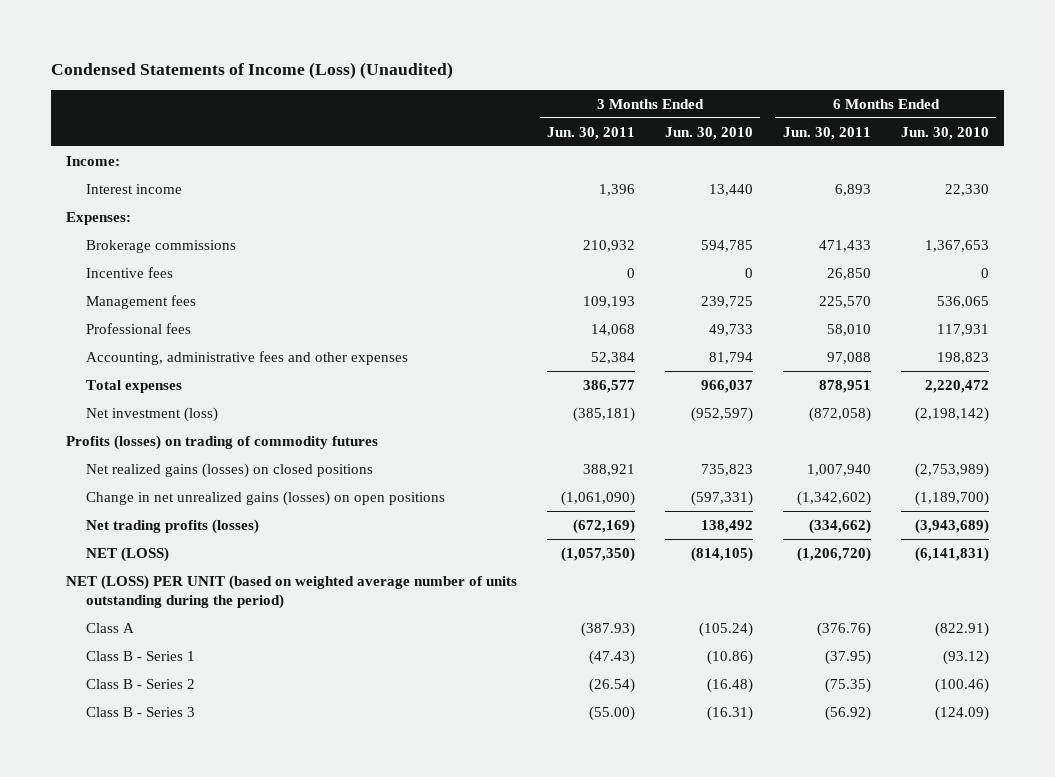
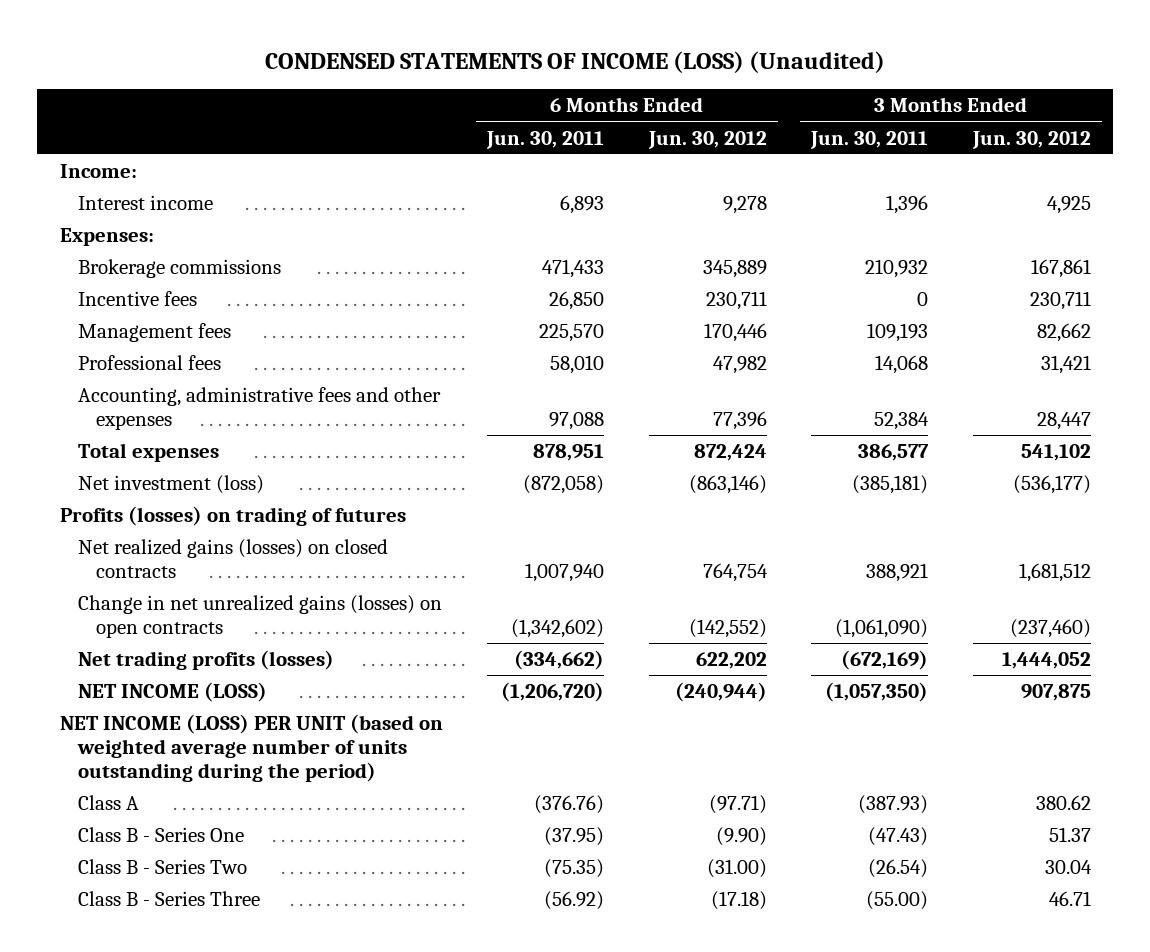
[51,61,454,79] Condensed Statements of Income (Loss) (Unaudited) -> [265,50,886,73] CONDENSED STATEMENTS OF INCOME (LOSS) (Unaudited)
[664,126,753,140] Jun. 30, 2010 -> none
[900,126,989,140] Jun. 30, 2010 -> none
none -> [647,130,767,149] Jun. 30, 2012
none -> [971,130,1091,149] Jun. 30, 2012
[66,434,379,450] Profits (losses) on trading of commodity futures -> [59,506,406,527] Profits (losses) on trading of futures
[85,462,373,478] Net realized gains (losses) on closed positions -> [77,539,388,578] Net realized gains (losses) on closed contracts
[85,490,445,506] Change in net unrealized gains (losses) on open positions -> [77,595,442,638] Change in net unrealized gains (losses) on open contracts
[85,546,169,562] NET (LOSS) -> [77,682,267,703] NET INCOME (LOSS)
[66,574,518,610] NET (LOSS) PER UNIT (based on weighted average number of units outstanding during the period) -> [59,714,443,782] NET INCOME (LOSS) PER UNIT (based on weighted average number of units outstanding during the period)
[85,650,195,661] Class B - Series 1 -> [77,827,244,843] Class B - Series One
[85,678,195,689] Class B - Series 2 -> [77,859,247,875] Class B - Series Two
[85,706,195,717] Class B - Series 3 -> [77,891,260,907] Class B - Series Three

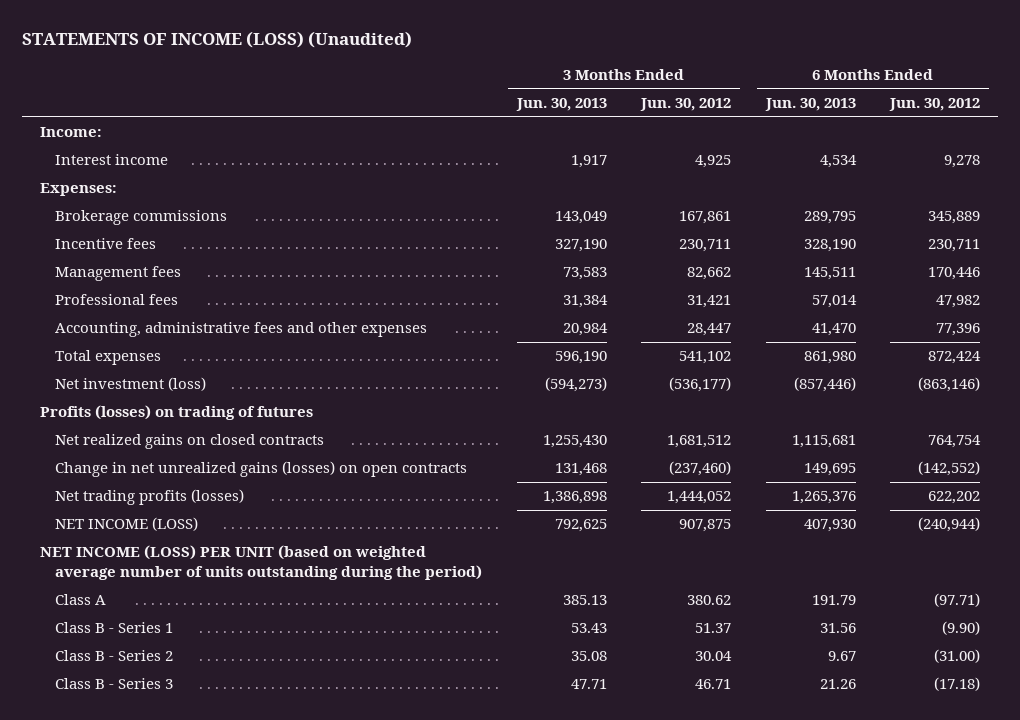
[265,50,886,73] CONDENSED STATEMENTS OF INCOME (LOSS) (Unaudited) -> [22,31,413,49] STATEMENTS OF INCOME (LOSS) (Unaudited)
[486,130,605,149] Jun. 30, 2011 -> none
[810,130,929,149] Jun. 30, 2011 -> none
none -> [515,98,607,112] Jun. 30, 2013
none -> [764,98,856,112] Jun. 30, 2013
[77,539,388,578] Net realized gains (losses) on closed contracts -> [54,434,324,450] Net realized gains on closed contracts
[77,827,244,843] Class B - Series One -> [54,622,173,634] Class B - Series 1
[77,859,247,875] Class B - Series Two -> [54,650,173,662] Class B - Series 2
[77,891,260,907] Class B - Series Three -> [54,678,173,690] Class B - Series 3

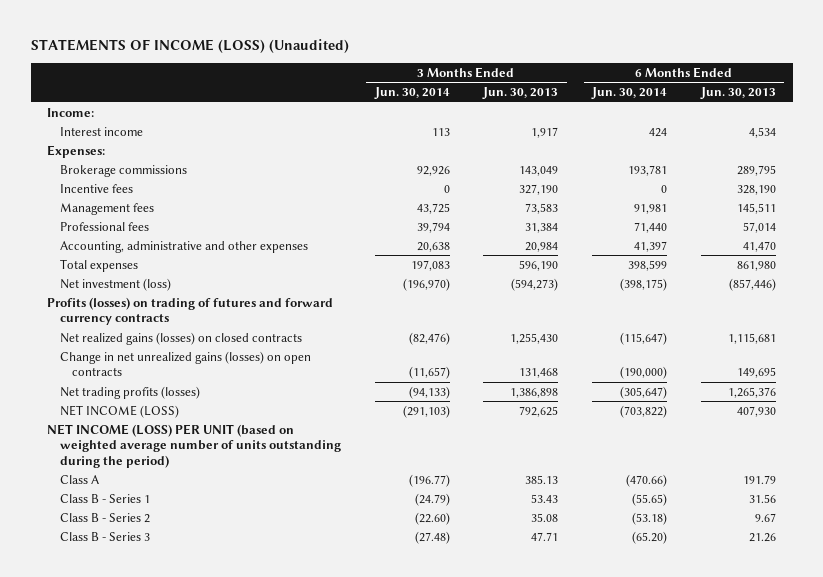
[640,98,732,112] Jun. 30, 2012 -> none
[889,98,981,112] Jun. 30, 2012 -> none
none -> [373,87,450,100] Jun. 30, 2014
none -> [591,87,668,100] Jun. 30, 2014
[54,322,427,338] Accounting, administrative fees and other expenses -> [59,240,308,253] Accounting, administrative and other expenses
[39,405,313,421] Profits (losses) on trading of futures -> [47,296,334,326] Profits (losses) on trading of futures and forward currency contracts
[54,434,324,450] Net realized gains on closed contracts -> [59,331,302,345] Net realized gains (losses) on closed contracts

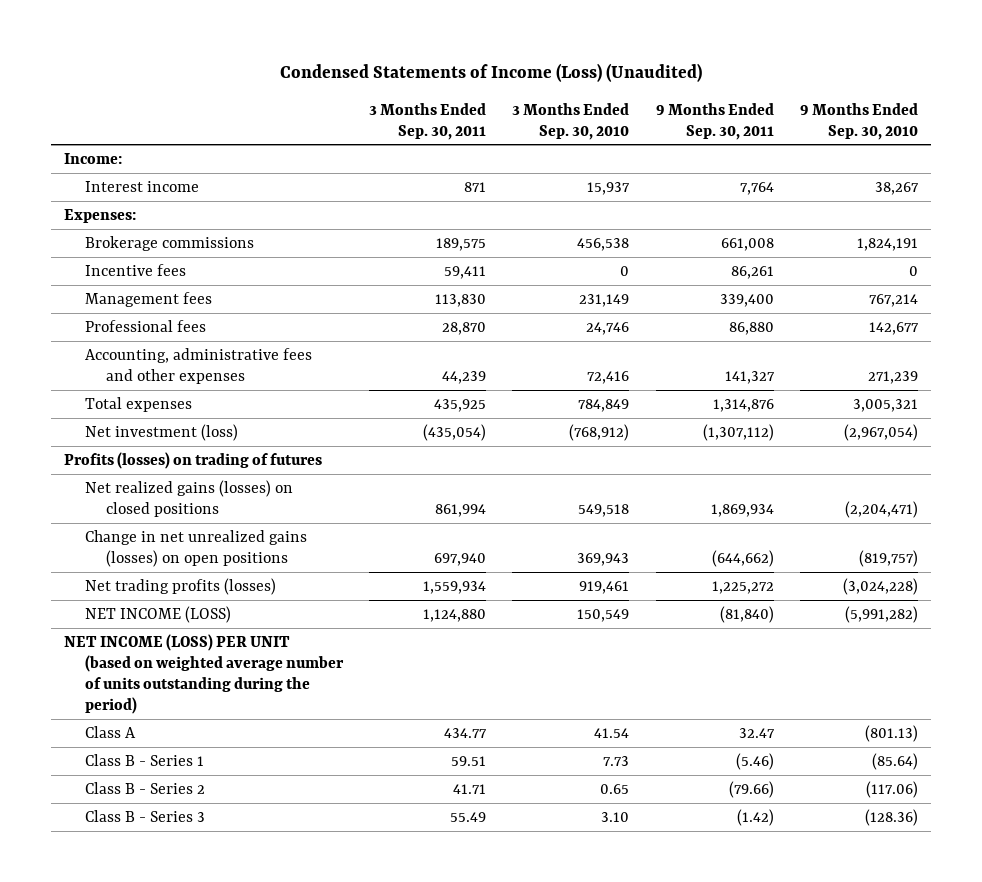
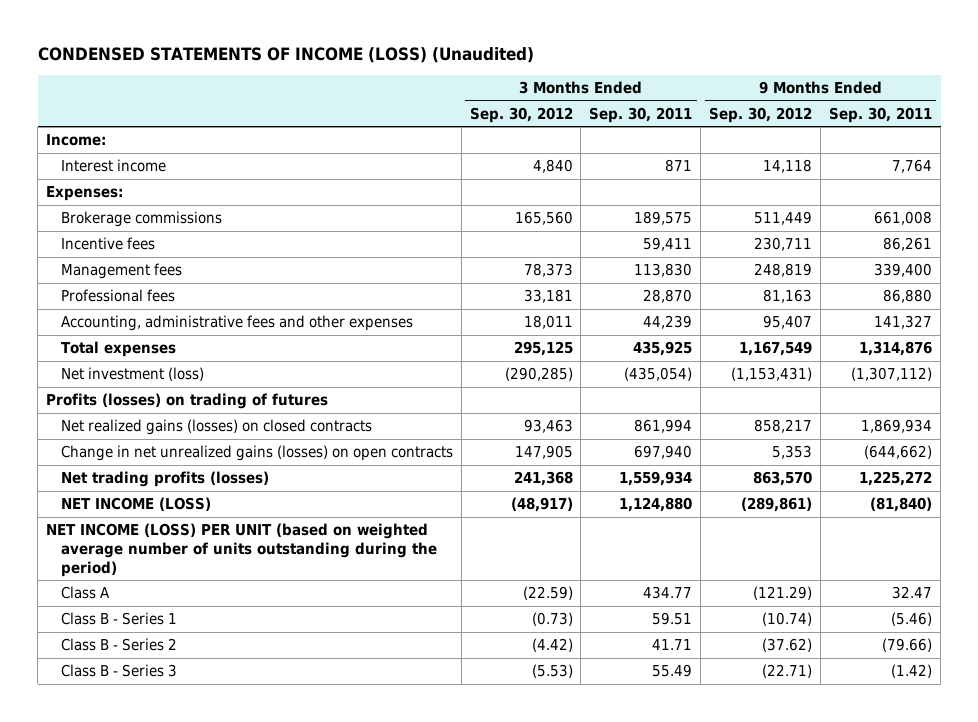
[279,63,702,83] Condensed Statements of Income (Loss) (Unaudited) -> [37,47,534,64] CONDENSED STATEMENTS OF INCOME (LOSS) (Unaudited)
[512,102,630,140] 3 Months Ended Sep. 30, 2010 -> none
[799,102,918,140] 9 Months Ended Sep. 30, 2010 -> none
none -> [469,106,573,123] Sep. 30, 2012
none -> [709,106,813,123] Sep. 30, 2012
[84,479,293,517] Net realized gains (losses) on closed positions -> [60,419,372,436] Net realized gains (losses) on closed contracts
[84,529,307,567] Change in net unrealized gains (losses) on open positions -> [60,445,453,462] Change in net unrealized gains (losses) on open contracts

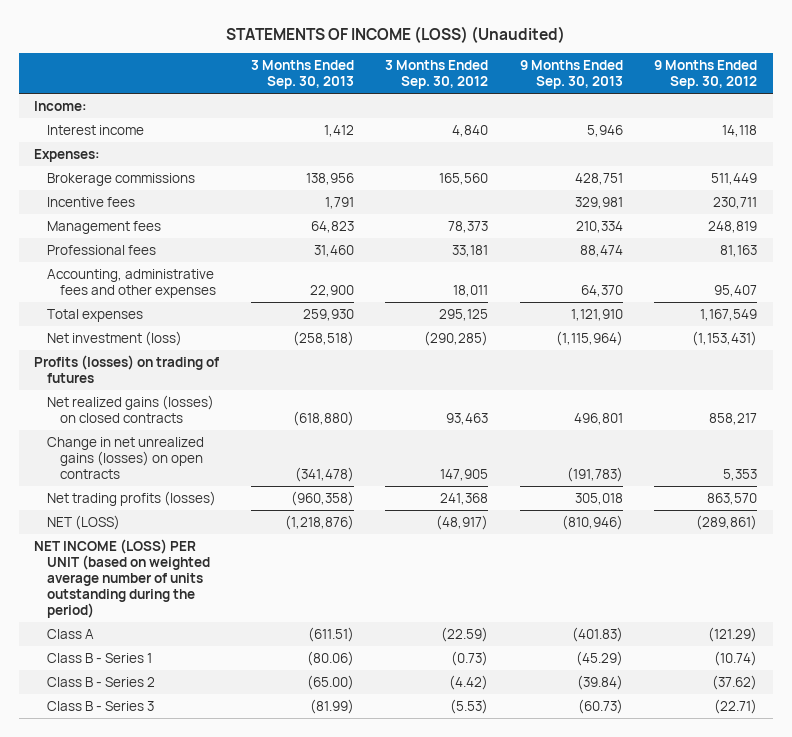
[37,47,534,64] CONDENSED STATEMENTS OF INCOME (LOSS) (Unaudited) -> [225,25,565,43] STATEMENTS OF INCOME (LOSS) (Unaudited)
[589,106,693,123] Sep. 30, 2011 -> none
[829,106,933,123] Sep. 30, 2011 -> none
none -> [250,60,354,90] 3 Months Ended Sep. 30, 2013
none -> [519,60,623,90] 9 Months Ended Sep. 30, 2013
[60,497,211,512] NET INCOME (LOSS) -> [47,514,121,530] NET (LOSS)

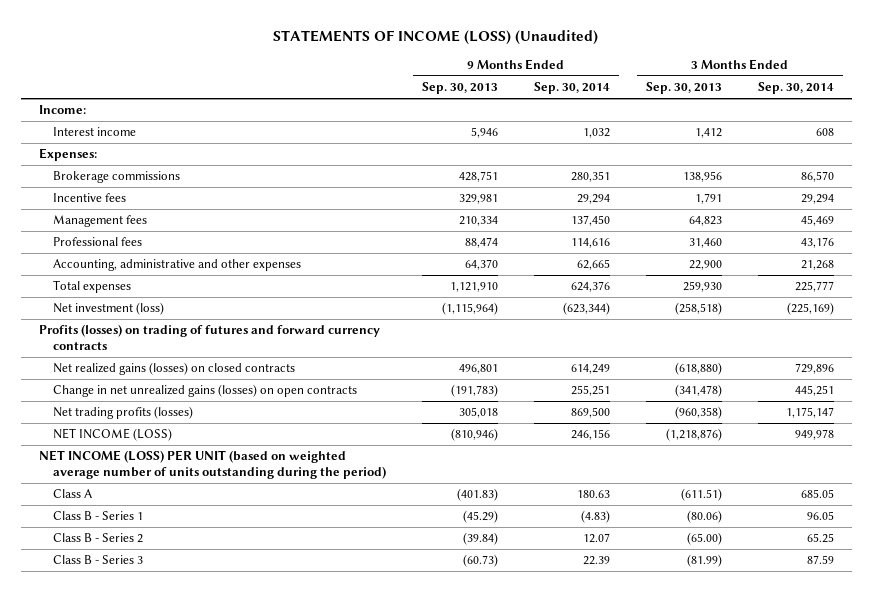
[385,60,489,90] 3 Months Ended Sep. 30, 2012 -> none
[654,60,758,90] 9 Months Ended Sep. 30, 2012 -> none
none -> [533,82,610,95] Sep. 30, 2014
none -> [757,82,834,95] Sep. 30, 2014
[47,268,217,298] Accounting, administrative fees and other expenses -> [53,259,302,272] Accounting, administrative and other expenses
[34,354,220,383] Profits (losses) on trading of futures -> [38,324,380,351] Profits (losses) on trading of futures and forward currency contracts
[47,514,121,530] NET (LOSS) -> [53,428,173,442] NET INCOME (LOSS)

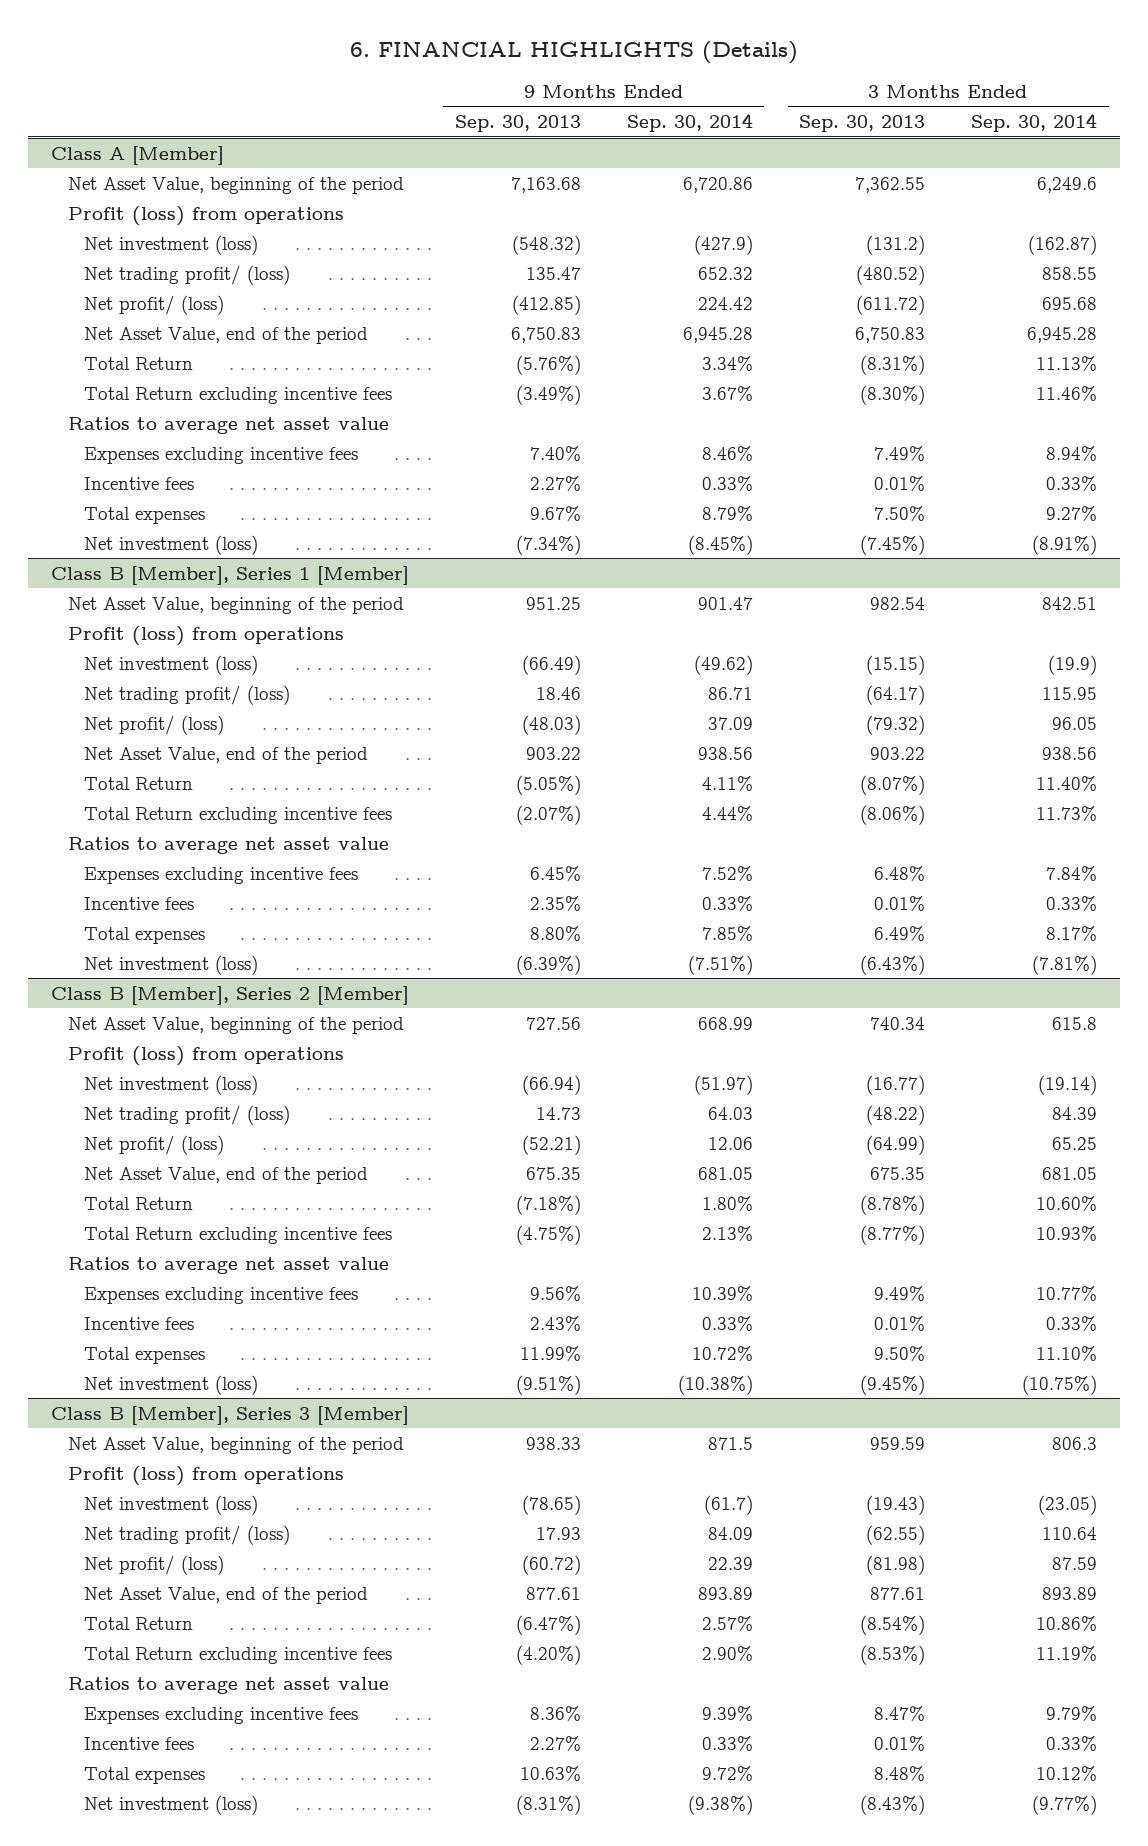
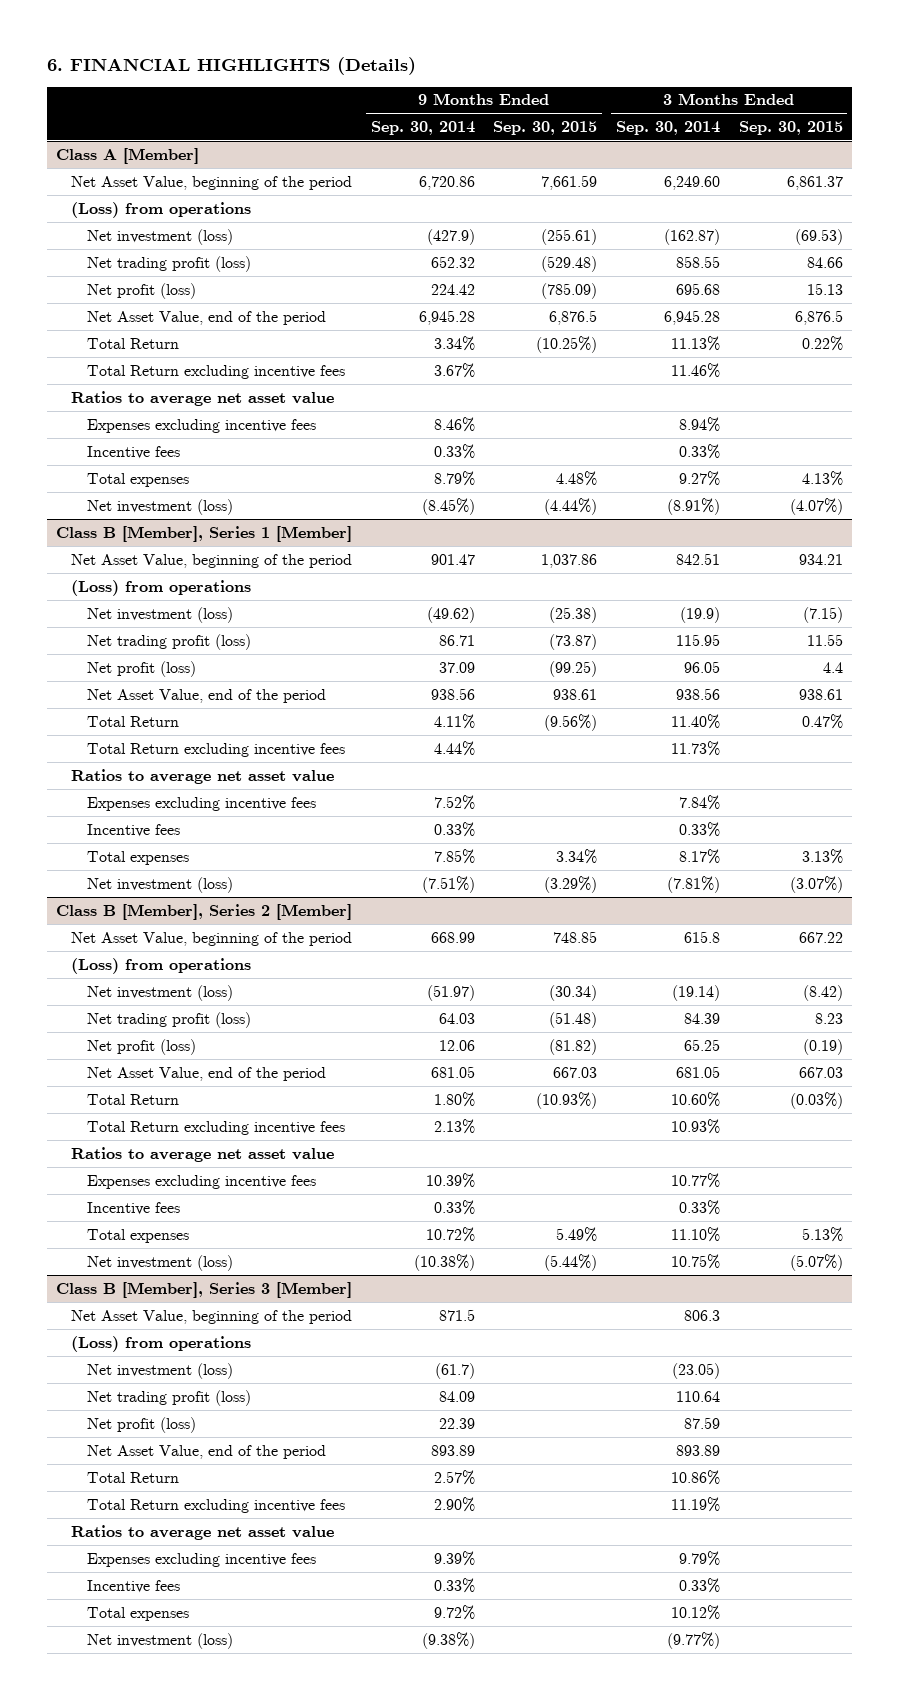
[454,115,581,133] Sep. 30, 2013 -> none
[799,115,926,133] Sep. 30, 2013 -> none
none -> [493,120,598,135] Sep. 30, 2015
none -> [738,120,843,135] Sep. 30, 2015
[1037,176,1098,193] 6,249.6 -> [663,175,720,190] 6,249.60
[67,205,344,226] Profit (loss) from operations -> [71,201,252,218] (Loss) from operations
[84,264,291,285] Net trading profit/ (loss) -> [86,255,251,272] Net trading profit (loss)
[84,294,225,315] Net profit/ (loss) -> [86,282,196,299] Net profit (loss)
[67,625,344,646] Profit (loss) from operations -> [71,579,252,596] (Loss) from operations
[84,684,291,705] Net trading profit/ (loss) -> [86,633,251,650] Net trading profit (loss)
[84,714,225,735] Net profit/ (loss) -> [86,660,196,677] Net profit (loss)
[67,1045,344,1066] Profit (loss) from operations -> [71,957,252,974] (Loss) from operations
[84,1104,291,1125] Net trading profit/ (loss) -> [86,1011,251,1028] Net trading profit (loss)
[84,1134,225,1155] Net profit/ (loss) -> [86,1038,196,1055] Net profit (loss)
[1022,1374,1098,1395] (10.75%) -> [670,1253,720,1269] 10.75%
[67,1465,344,1486] Profit (loss) from operations -> [71,1335,252,1352] (Loss) from operations
[84,1524,291,1545] Net trading profit/ (loss) -> [86,1389,251,1406] Net trading profit (loss)
[84,1554,225,1575] Net profit/ (loss) -> [86,1416,196,1433] Net profit (loss)

